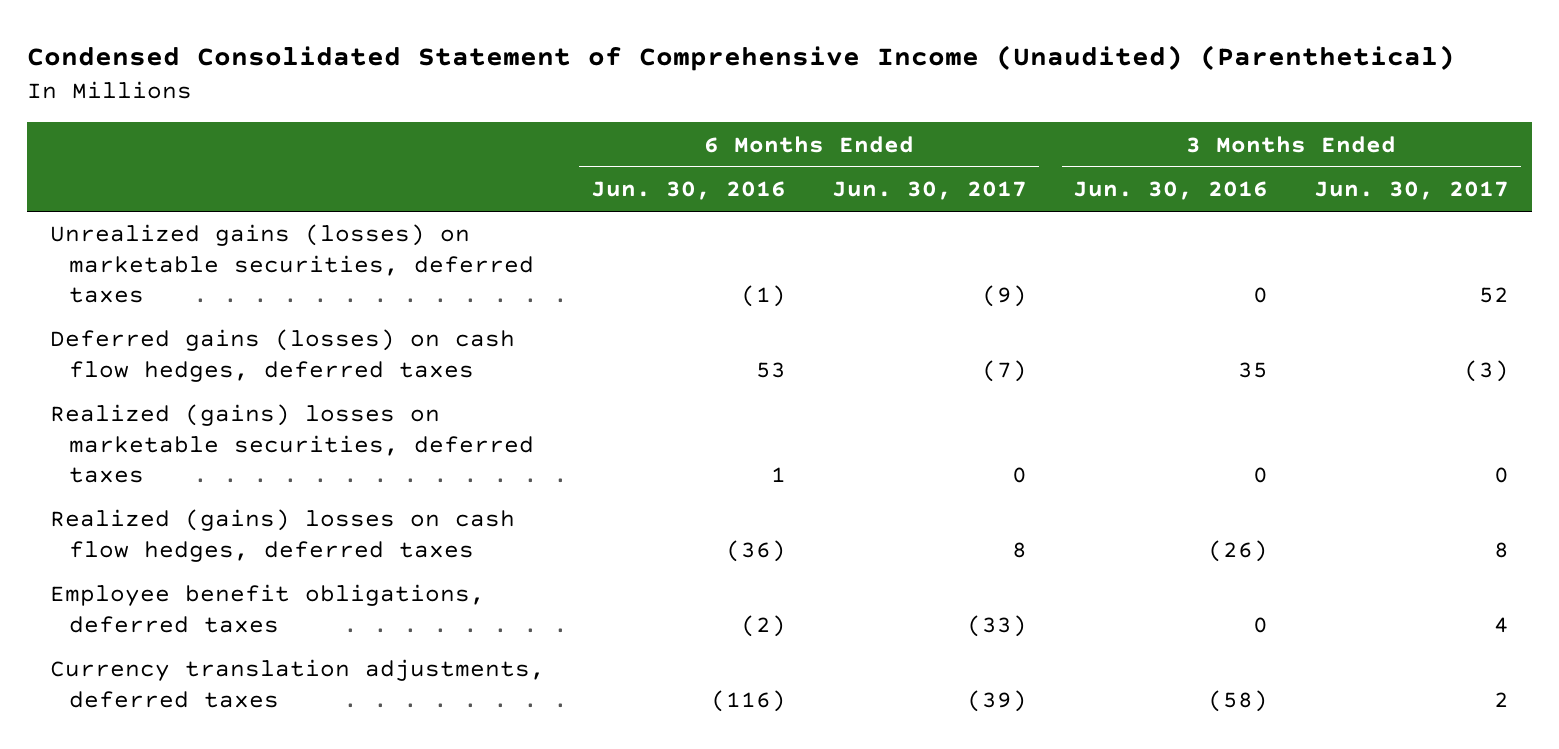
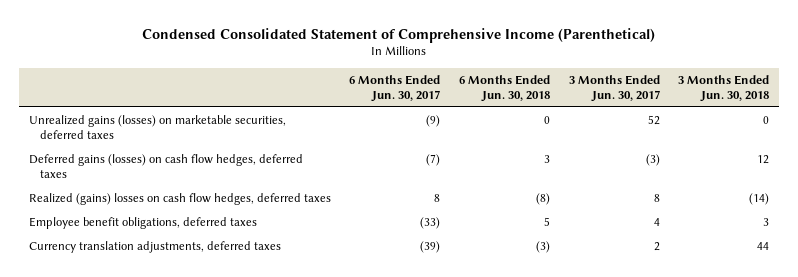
[26,44,1455,71] Condensed Consolidated Statement of Comprehensive Income (Unaudited) (Parenthetical) -> [142,27,656,43] Condensed Consolidated Statement of Comprehensive Income (Parenthetical)
[590,181,786,201] Jun. 30, 2016 -> none
[1073,181,1269,201] Jun. 30, 2016 -> none
none -> [459,75,551,102] 6 Months Ended Jun. 30, 2018
none -> [678,75,770,102] 3 Months Ended Jun. 30, 2018
[49,404,535,483] Realized (gains) losses on marketable securities, deferred taxes -> none

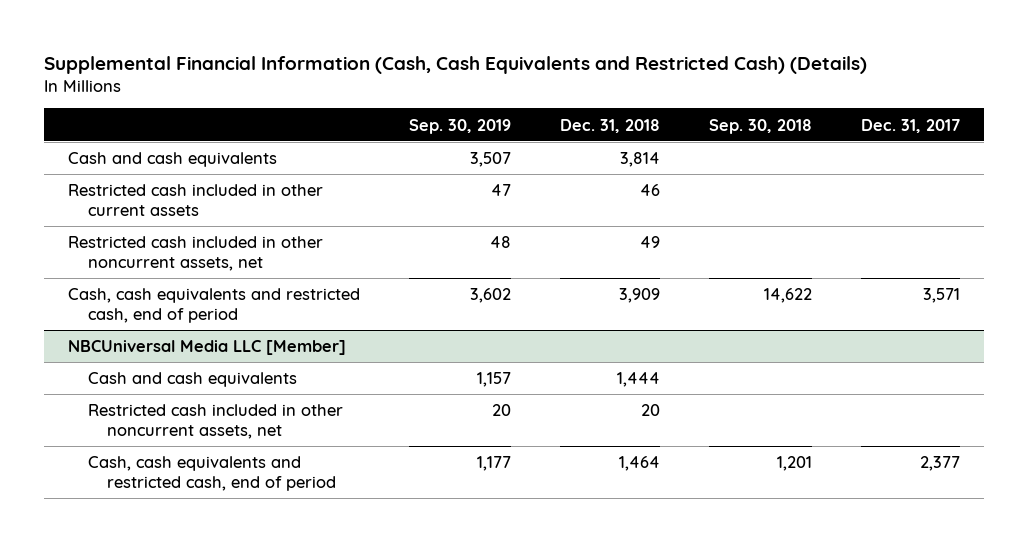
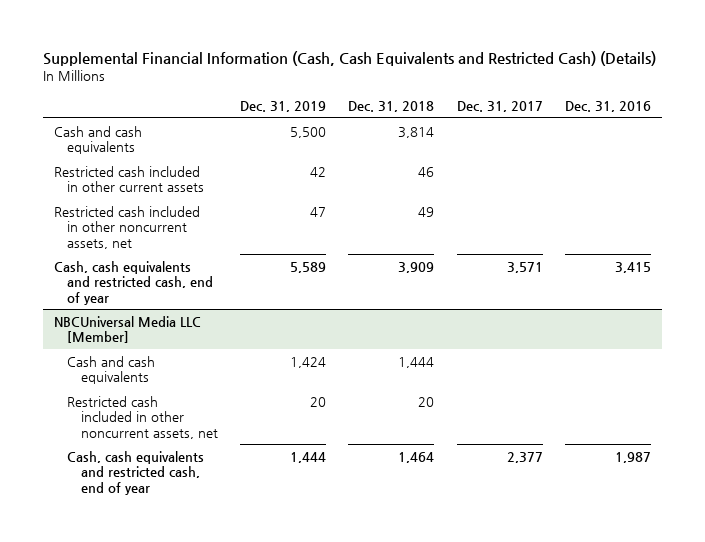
[409,118,512,134] Sep. 30, 2019 -> none
[708,118,812,134] Sep. 30, 2018 -> none
none -> [240,100,327,112] Dec. 31, 2019
none -> [564,100,651,112] Dec. 31, 2016
[68,288,361,323] Cash, cash equivalents and restricted cash, end of period -> [54,260,214,305] Cash, cash equivalents and restricted cash, end of year
[87,456,337,491] Cash, cash equivalents and restricted cash, end of period -> [67,450,205,495] Cash, cash equivalents and restricted cash, end of year

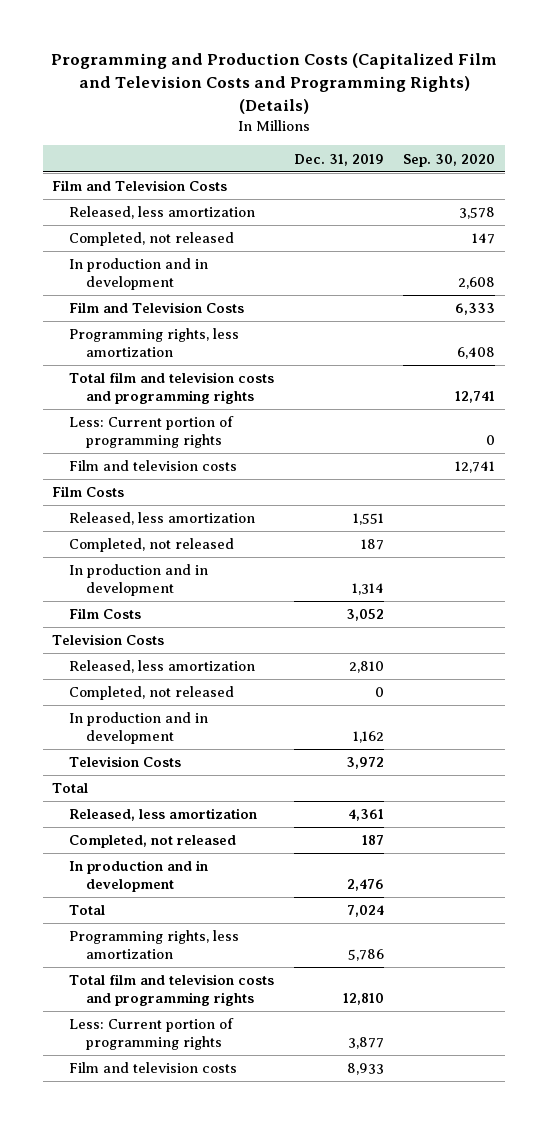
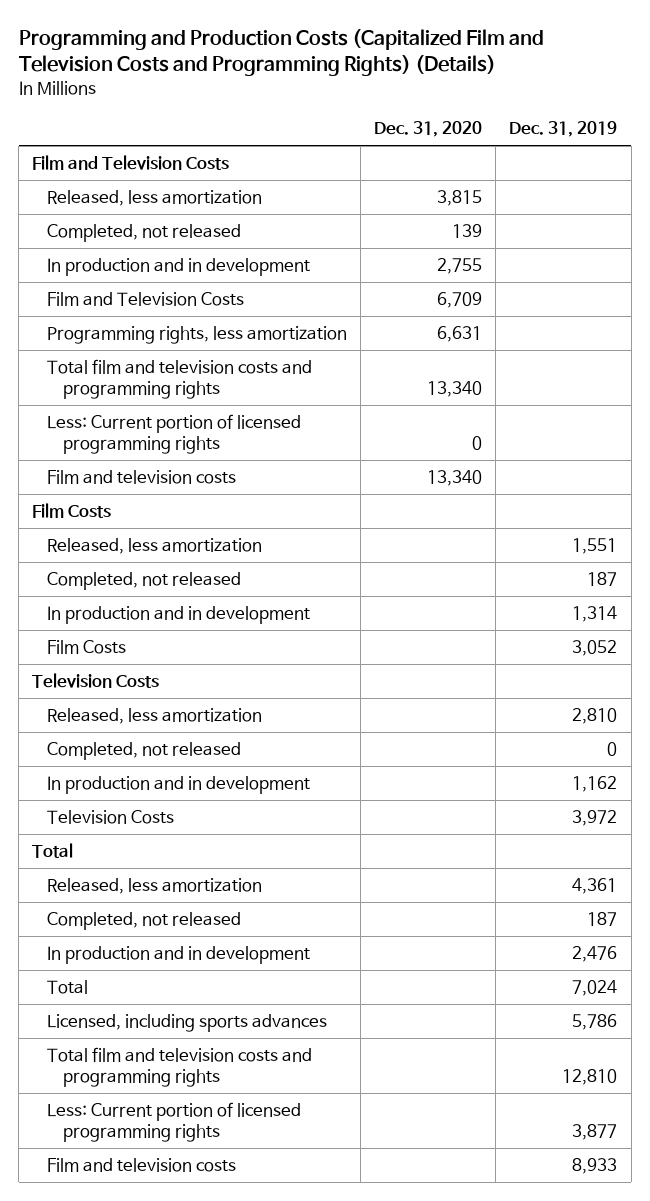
[403,153,496,167] Sep. 30, 2020 -> none
none -> [374,121,483,138] Dec. 31, 2020
[69,416,235,448] Less: Current portion of programming rights -> [47,414,302,455] Less: Current portion of licensed programming rights
[69,930,240,959] Programming rights, less amortization -> [47,1014,328,1033] Licensed, including sports advances
[69,1018,235,1050] Less: Current portion of programming rights -> [47,1102,302,1143] Less: Current portion of licensed programming rights

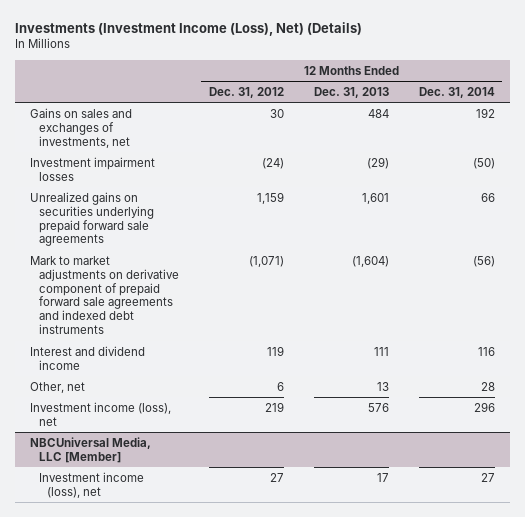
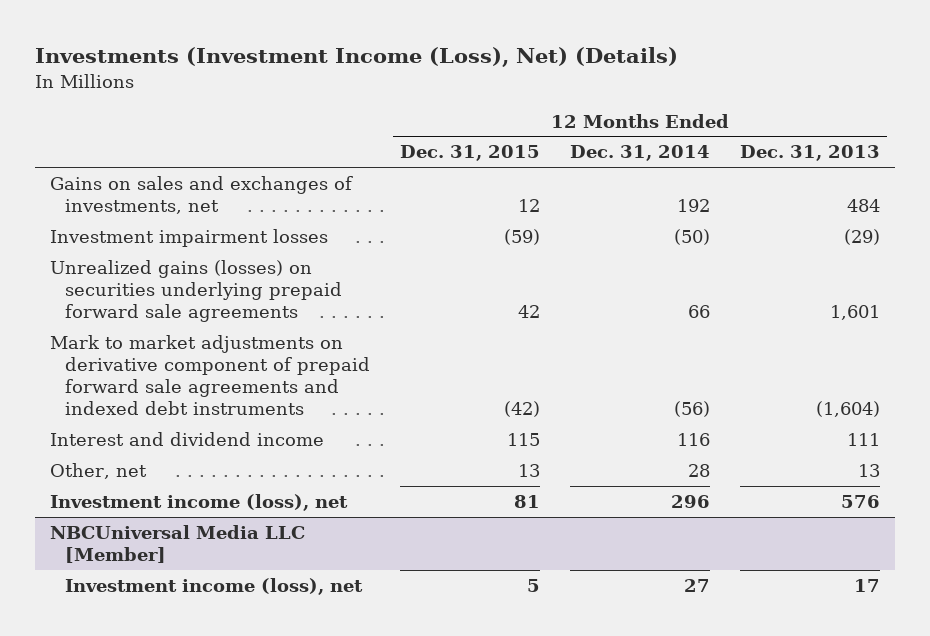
[208,86,284,98] Dec. 31, 2012 -> none
none -> [400,145,541,162] Dec. 31, 2015
[30,191,154,247] Unrealized gains on securities underlying prepaid forward sale agreements -> [50,259,343,322] Unrealized gains (losses) on securities underlying prepaid forward sale agreements
[30,436,152,463] NBCUniversal Media, LLC [Member] -> [50,524,306,563] NBCUniversal Media LLC [Member]

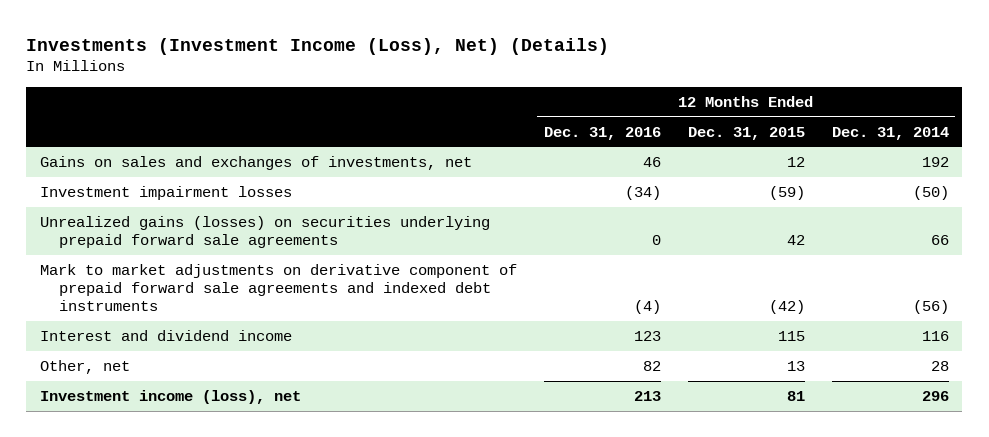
[739,145,880,162] Dec. 31, 2013 -> none
none -> [543,126,661,140] Dec. 31, 2016
[50,524,306,563] NBCUniversal Media LLC [Member] -> none
[65,577,364,595] Investment income (loss), net -> none

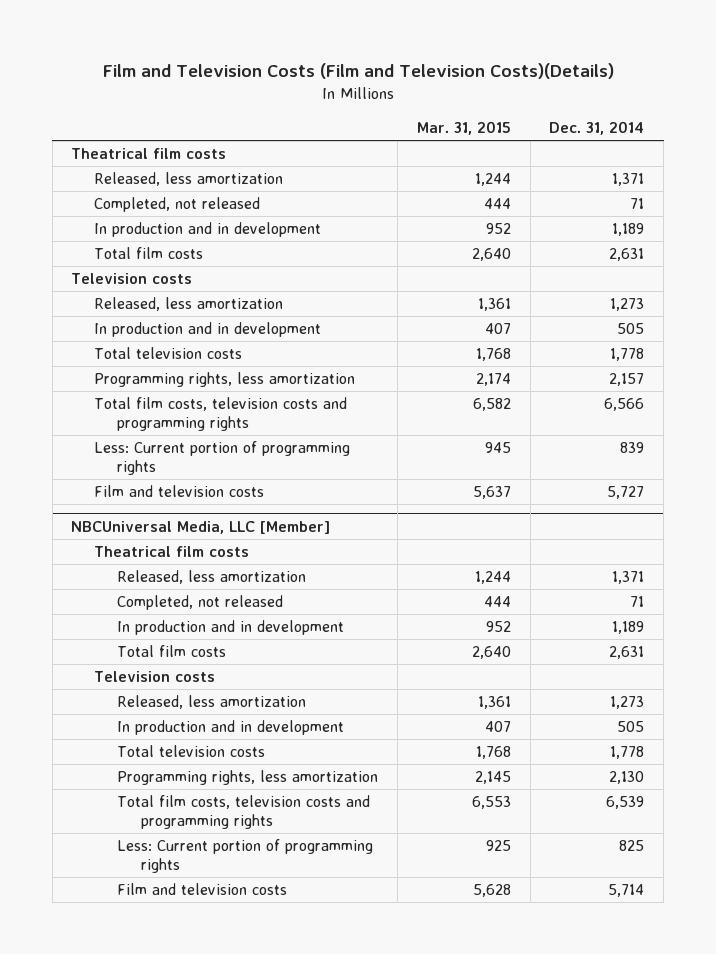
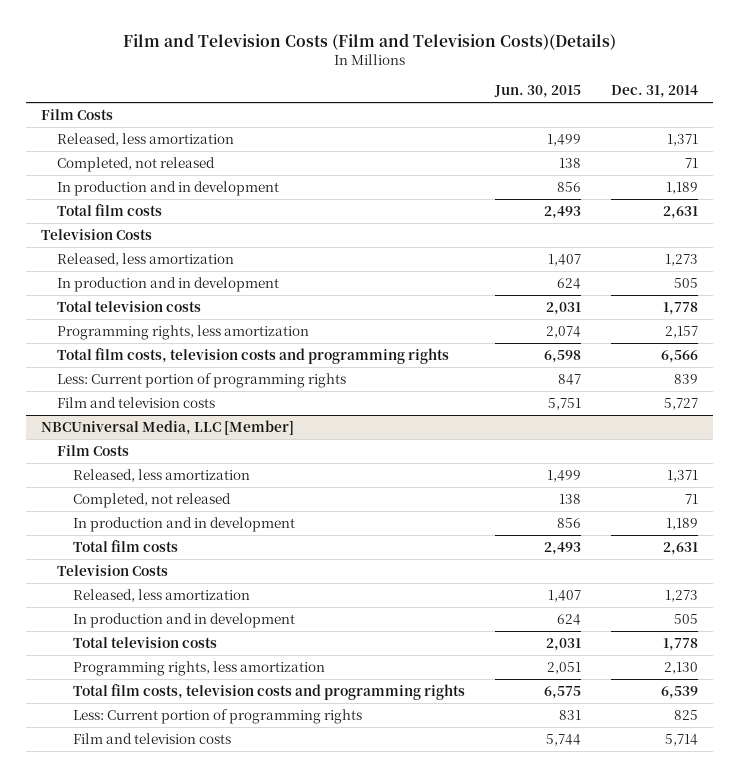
[416,120,511,135] Mar. 31, 2015 -> none
none -> [494,85,582,99] Jun. 30, 2015
[71,148,227,160] Theatrical film costs -> [41,108,114,120] Film Costs
[71,273,193,285] Television costs -> [41,228,153,240] Television Costs
[94,546,250,558] Theatrical film costs -> [57,444,130,456] Film Costs
[94,671,216,683] Television costs -> [57,564,169,576] Television Costs

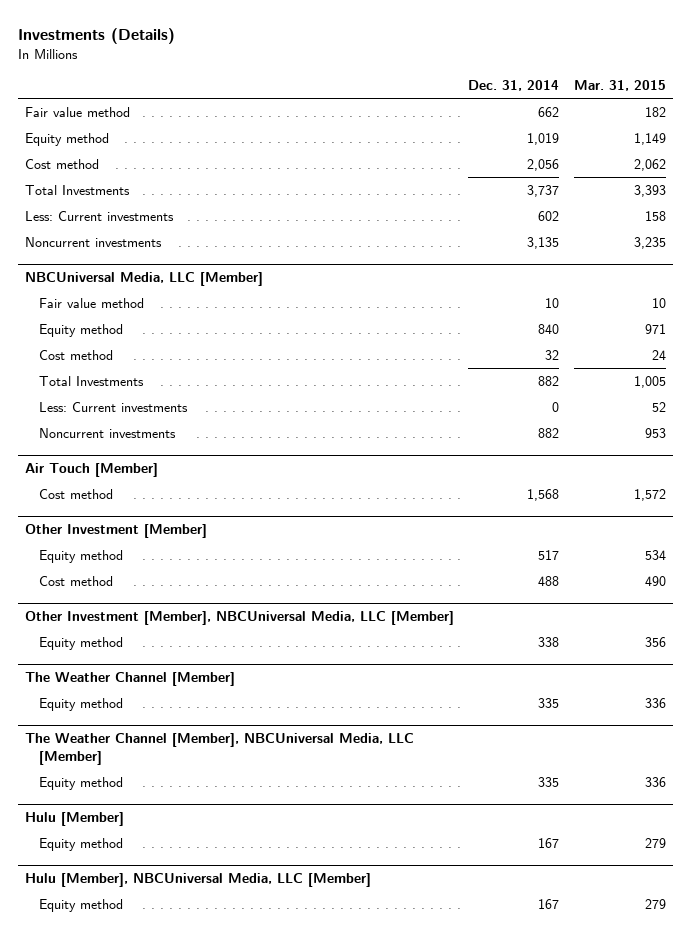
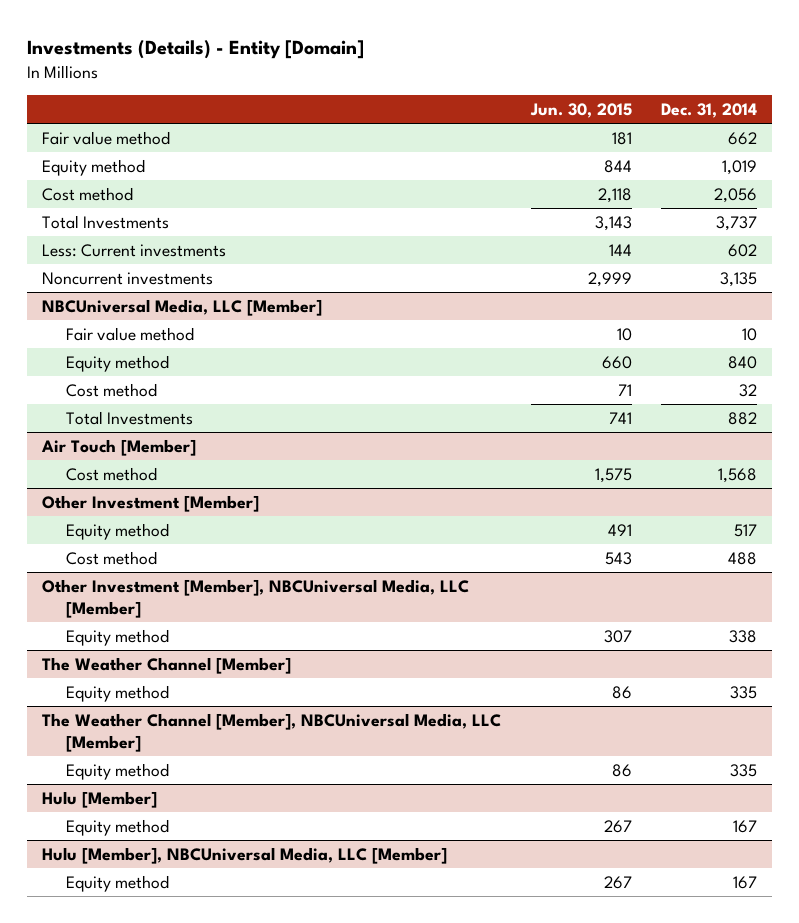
[18,27,176,44] Investments (Details) -> [27,40,365,60] Investments (Details) - Entity [Domain]
[573,80,666,92] Mar. 31, 2015 -> none
none -> [529,102,632,118] Jun. 30, 2015
[39,401,189,412] Less: Current investments -> none
[39,427,177,438] Noncurrent investments -> none

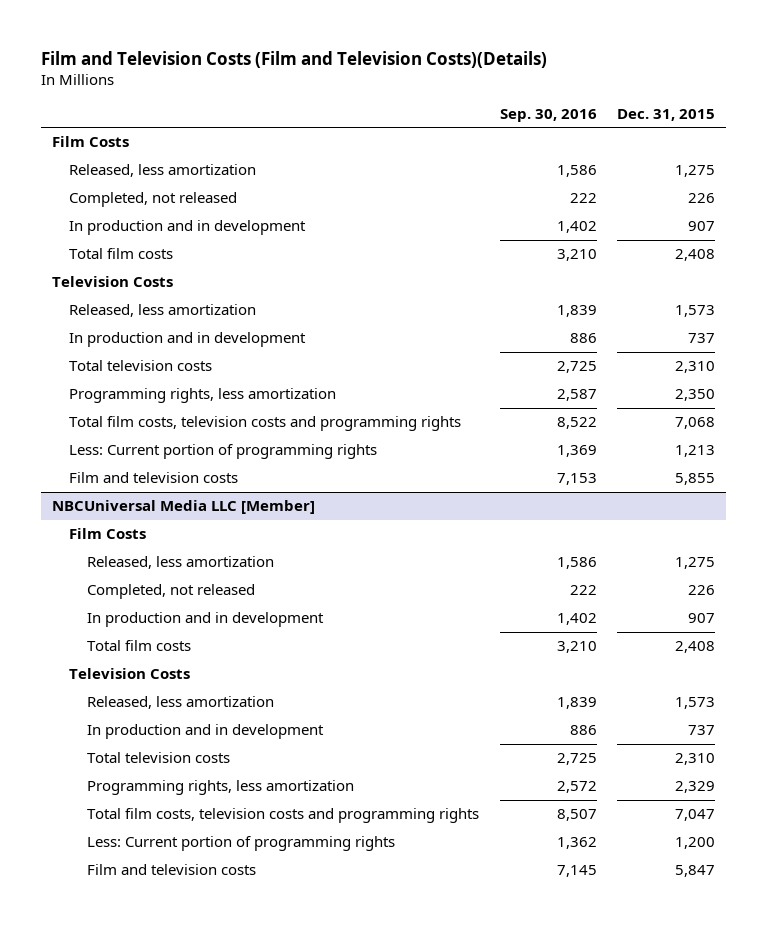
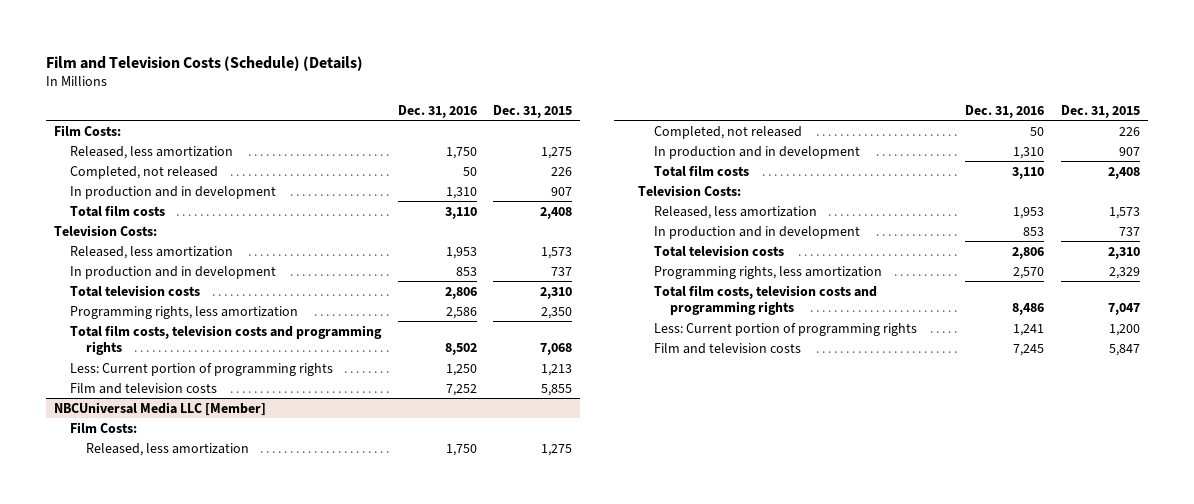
[41,50,548,68] Film and Television Costs (Film and Television Costs)(Details) -> [46,55,364,71] Film and Television Costs (Schedule) (Details)
[499,108,597,122] Sep. 30, 2016 -> none
none -> [397,104,477,118] Dec. 31, 2016
[51,136,129,148] Film Costs -> [54,124,122,136] Film Costs:
[51,276,173,288] Television Costs -> [54,224,158,236] Television Costs:
[69,528,147,540] Film Costs -> [70,421,138,433] Film Costs:
[69,668,191,680] Television Costs -> [638,184,742,196] Television Costs:

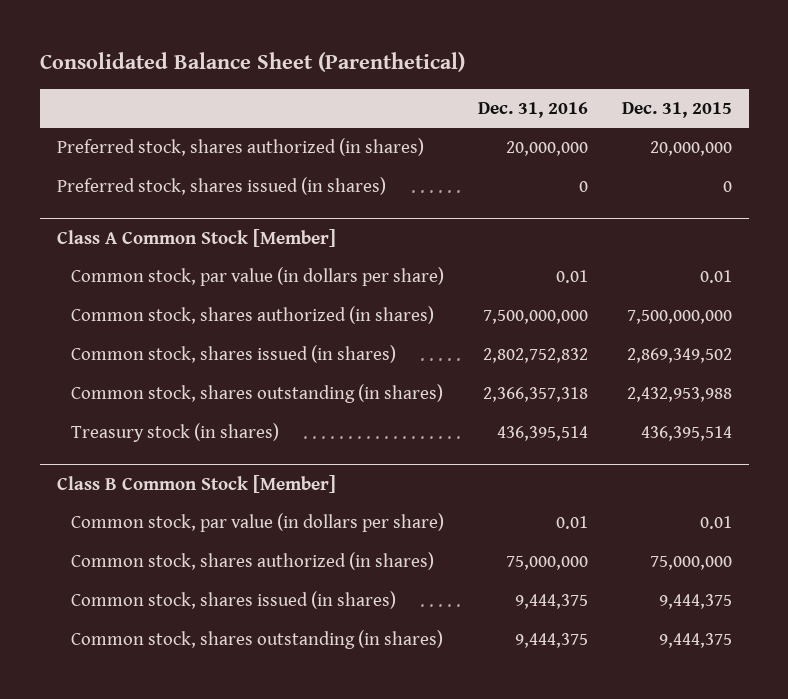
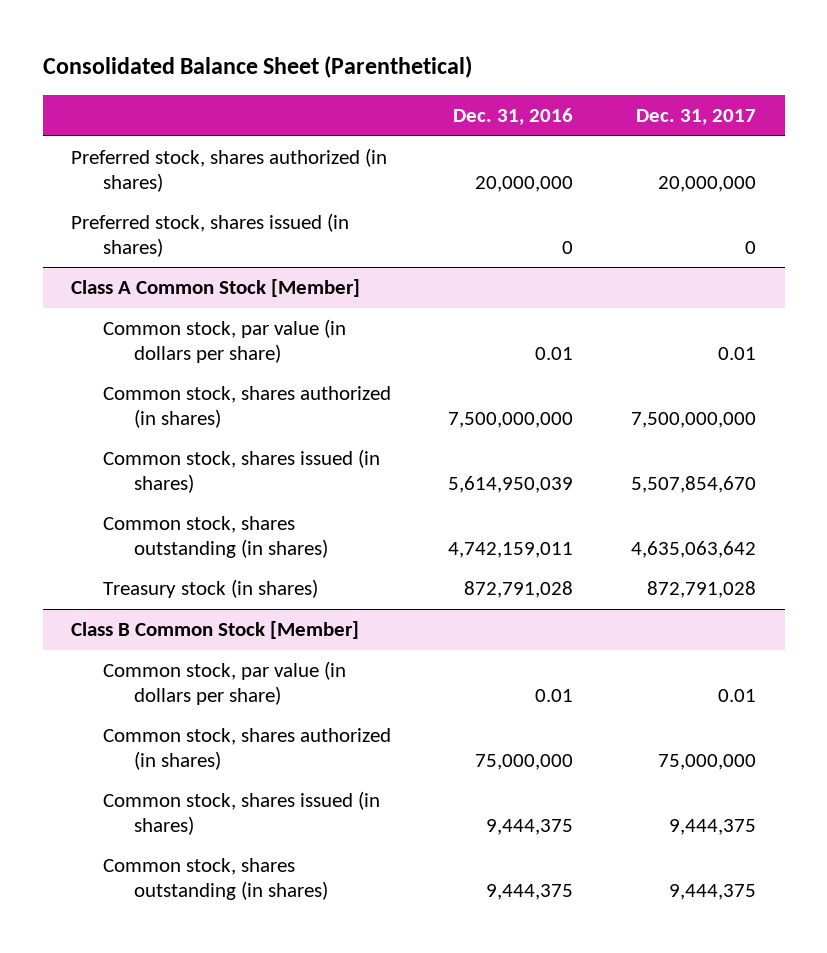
[621,101,732,118] Dec. 31, 2015 -> none
none -> [636,109,757,126] Dec. 31, 2017
[482,348,588,364] 2,802,752,832 -> [448,475,574,493] 5,614,950,039
[482,387,588,403] 2,366,357,318 -> [448,541,574,558] 4,742,159,011
[496,426,588,442] 436,395,514 -> [464,580,574,598] 872,791,028

